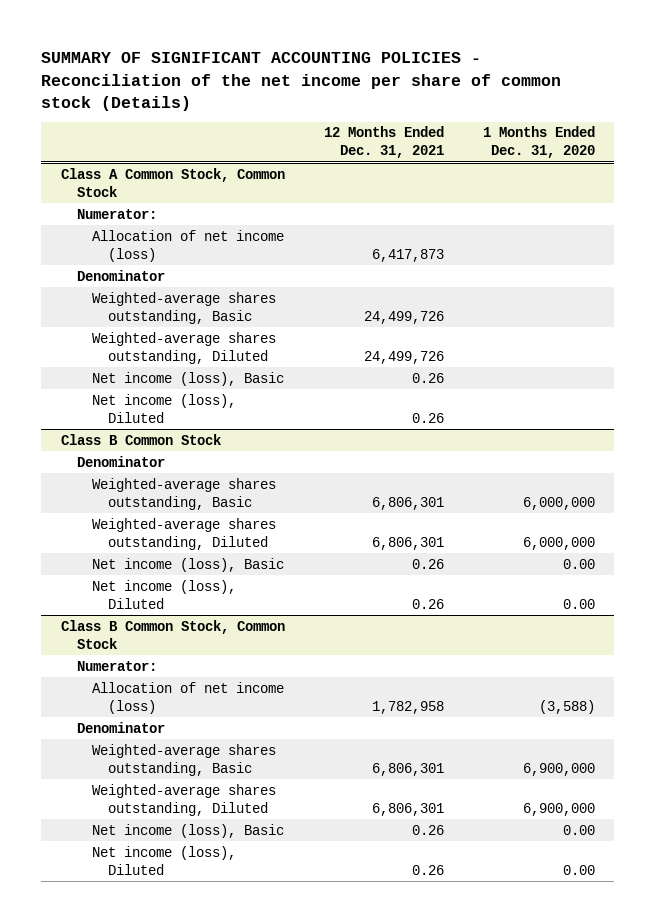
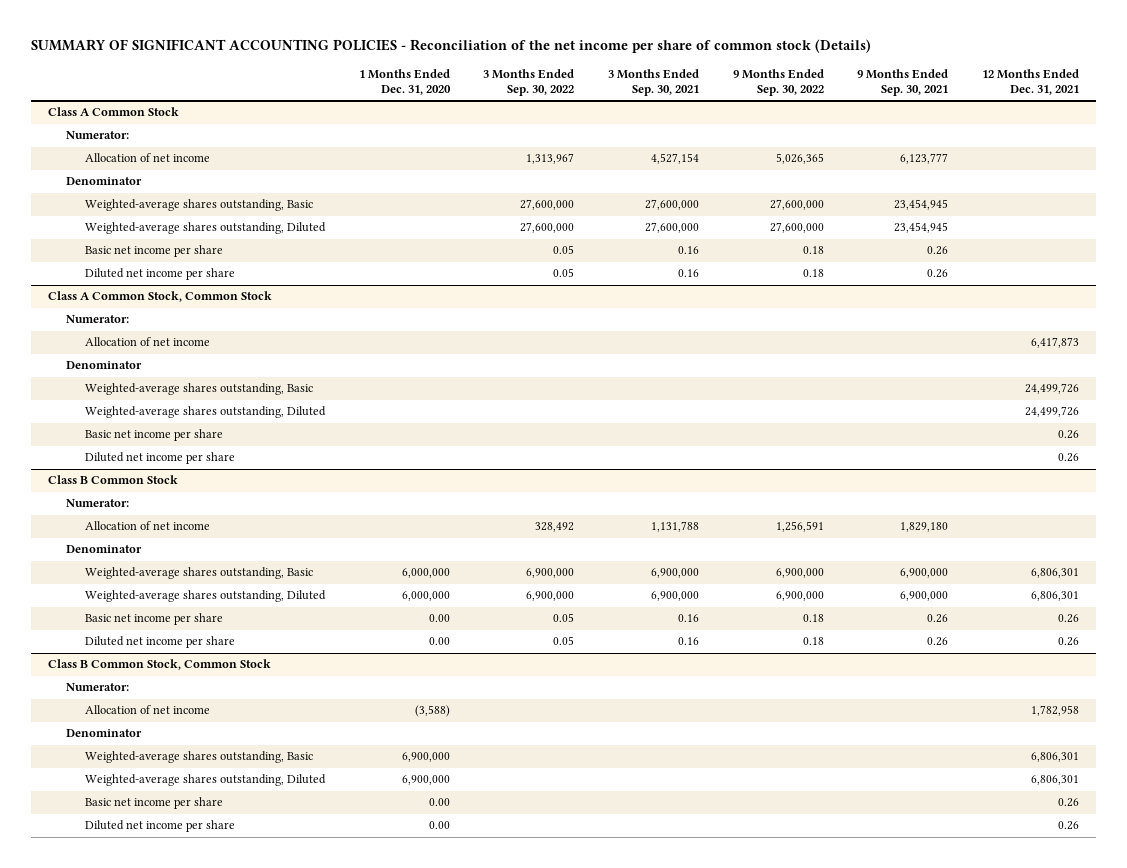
none -> [483,69,575,96] 3 Months Ended Sep. 30, 2022
none -> [607,69,699,96] 3 Months Ended Sep. 30, 2021
none -> [732,69,824,96] 9 Months Ended Sep. 30, 2022
none -> [857,69,949,96] 9 Months Ended Sep. 30, 2021
none -> [47,107,179,117] Class A Common Stock
none -> [66,131,130,140] Numerator:
none -> [84,153,210,163] Allocation of net income
none -> [66,177,143,186] Denominator
none -> [84,199,313,212] Weighted-average shares outstanding, Basic
none -> [84,222,326,235] Weighted-average shares outstanding, Diluted
none -> [84,245,223,258] Basic net income per share
none -> [84,268,235,281] Diluted net income per share
[92,229,285,262] Allocation of net income (loss) -> [84,337,210,347] Allocation of net income
[92,371,285,386] Net income (loss), Basic -> [84,429,223,442] Basic net income per share
[92,393,237,423] Net income (loss), Diluted -> [84,452,235,465] Diluted net income per share
none -> [66,499,130,508] Numerator:
none -> [84,521,210,531] Allocation of net income
[92,557,285,572] Net income (loss), Basic -> [84,613,223,626] Basic net income per share
[92,579,237,609] Net income (loss), Diluted -> [84,636,235,649] Diluted net income per share
[92,681,285,714] Allocation of net income (loss) -> [84,705,210,715] Allocation of net income
[92,823,285,838] Net income (loss), Basic -> [84,797,223,810] Basic net income per share
[92,845,237,875] Net income (loss), Diluted -> [84,820,235,833] Diluted net income per share

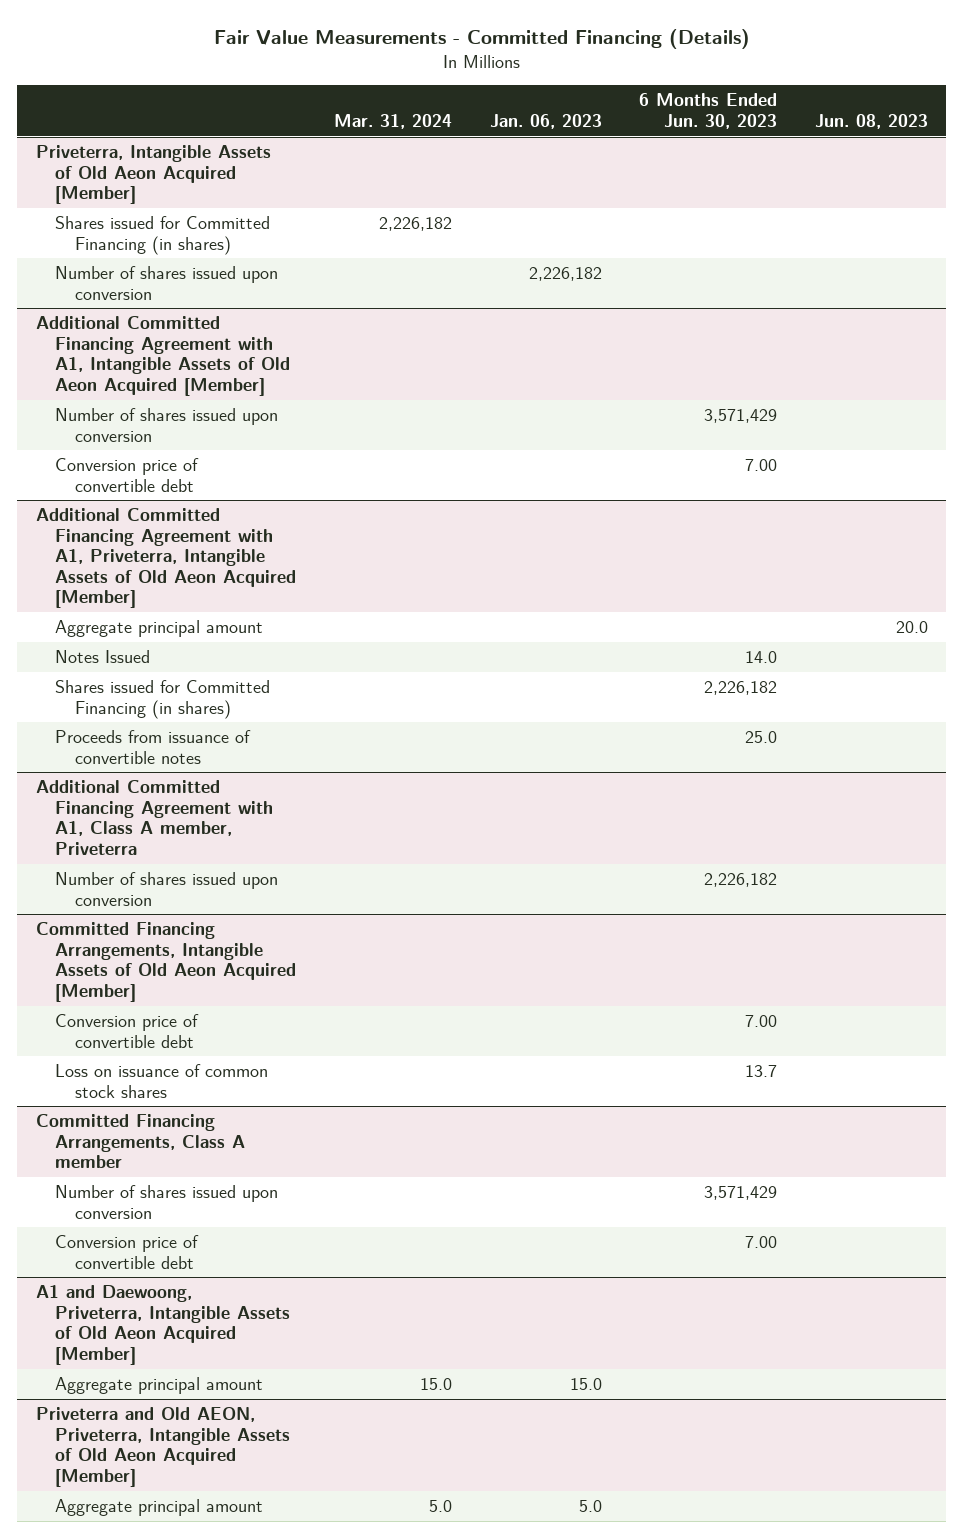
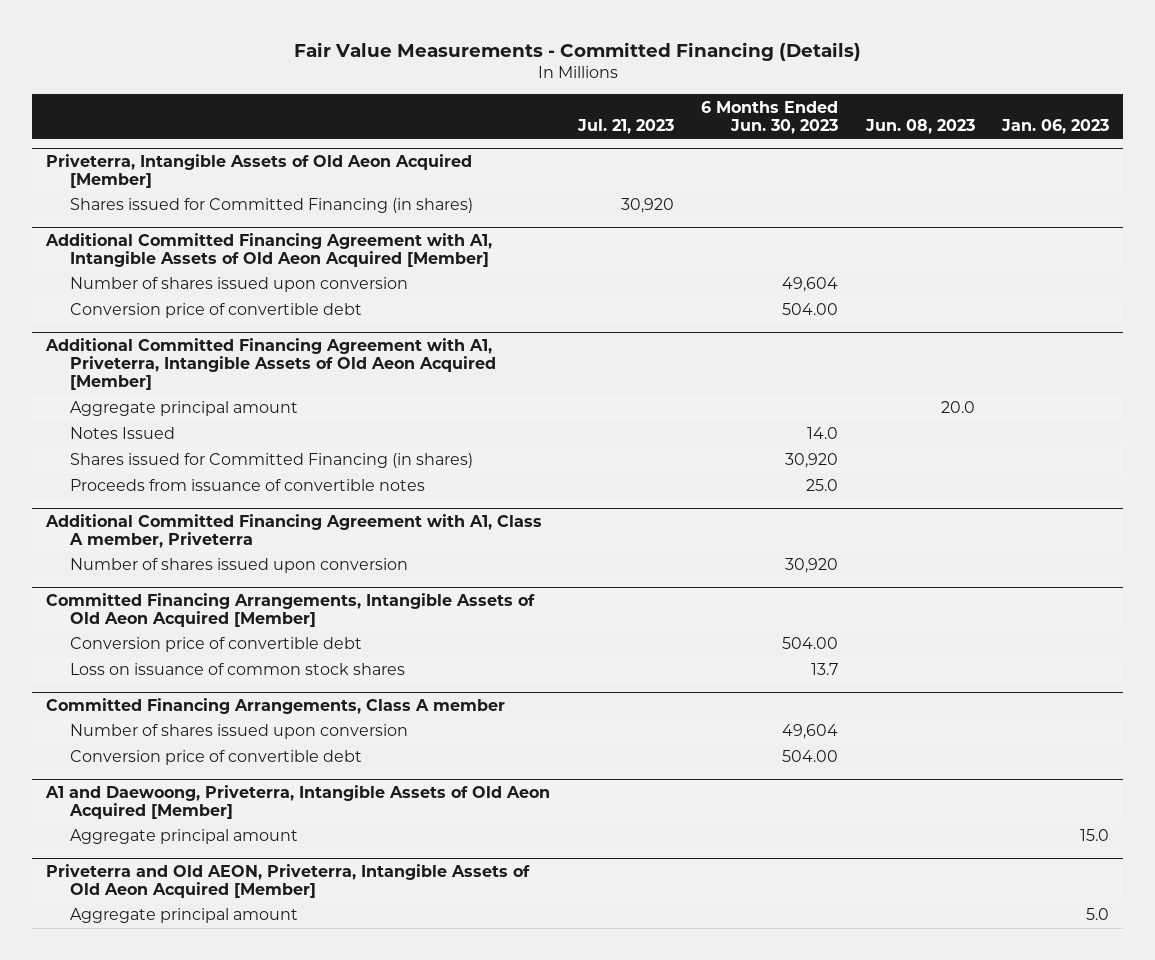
[334,113,453,129] Mar. 31, 2024 -> none
none -> [576,119,674,135] Jul. 21, 2023
[55,265,279,300] Number of shares issued upon conversion -> none
[704,408,778,423] 3,571,429 -> [782,277,839,293] 49,604
[745,458,778,471] 7.00 -> [782,303,839,316] 504.00
[704,680,778,695] 2,226,182 -> [785,453,839,469] 30,920
[704,872,778,887] 2,226,182 -> [785,558,839,574] 30,920
[745,1014,778,1027] 7.00 -> [782,637,839,650] 504.00
[704,1185,778,1200] 3,571,429 -> [782,724,839,740] 49,604
[745,1235,778,1248] 7.00 -> [782,750,839,763] 504.00

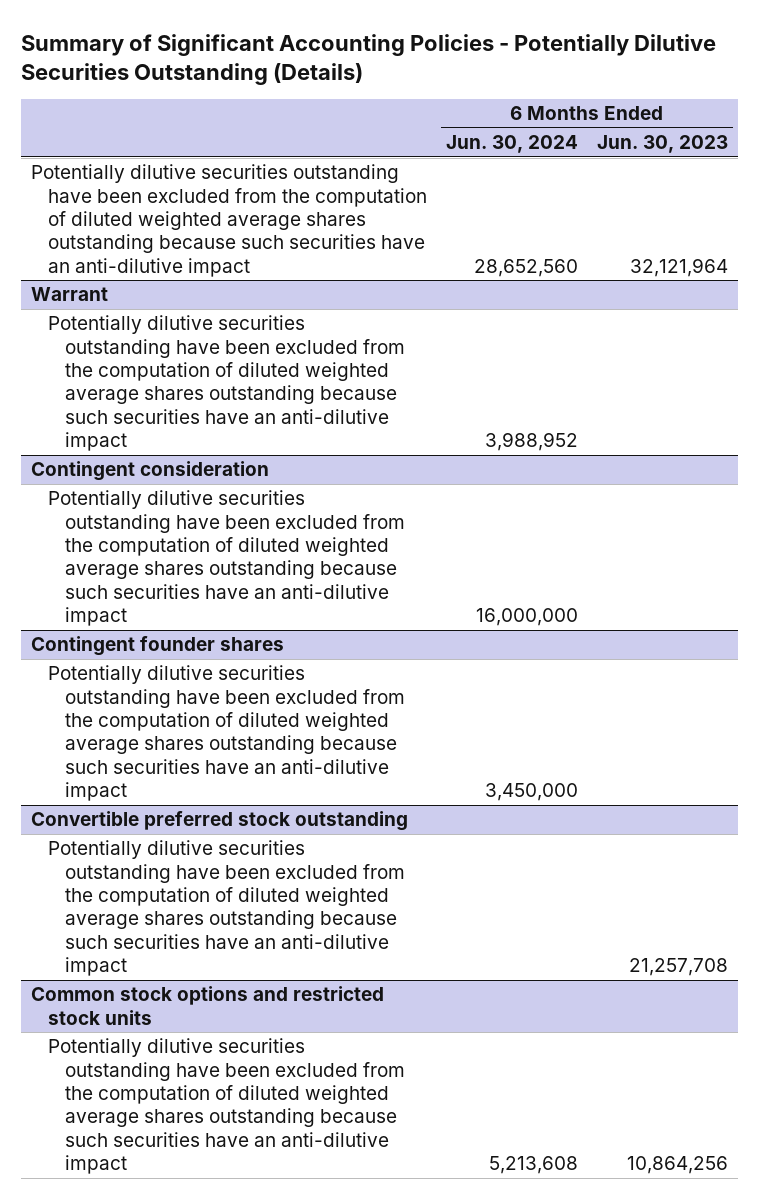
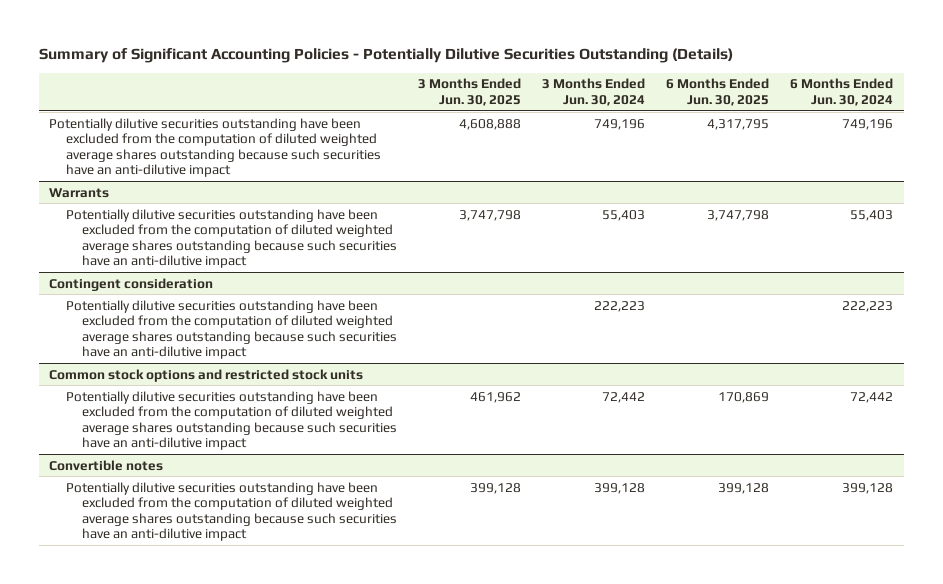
[597,135,729,154] Jun. 30, 2023 -> none
none -> [418,78,522,107] 3 Months Ended Jun. 30, 2025
none -> [542,78,646,107] 3 Months Ended Jun. 30, 2024
none -> [666,78,770,107] 6 Months Ended Jun. 30, 2025
[474,258,579,277] 28,652,560 -> [842,118,894,130] 749,196
[30,287,108,302] Warrant -> [49,187,110,198] Warrants
[485,432,579,452] 3,988,952 -> [850,209,894,221] 55,403
[30,636,284,657] Contingent founder shares -> none
[48,665,406,802] Potentially dilutive securities outstanding have been excluded from the computation of diluted weighted average shares outstanding because such securities have an anti-dilutive impact -> none
[30,811,408,832] Convertible preferred stock outstanding -> none
[48,840,406,977] Potentially dilutive securities outstanding have been excluded from the computation of diluted weighted average shares outstanding because such securities have an anti-dilutive impact -> none
[476,608,579,627] 16,000,000 -> [842,300,894,312] 222,223
[489,1156,579,1175] 5,213,608 -> [850,391,894,403] 72,442
none -> [49,459,164,471] Convertible notes
none -> [65,481,398,542] Potentially dilutive securities outstanding have been excluded from the computation of diluted weighted average shares outstanding because such securities have an anti-dilutive impact

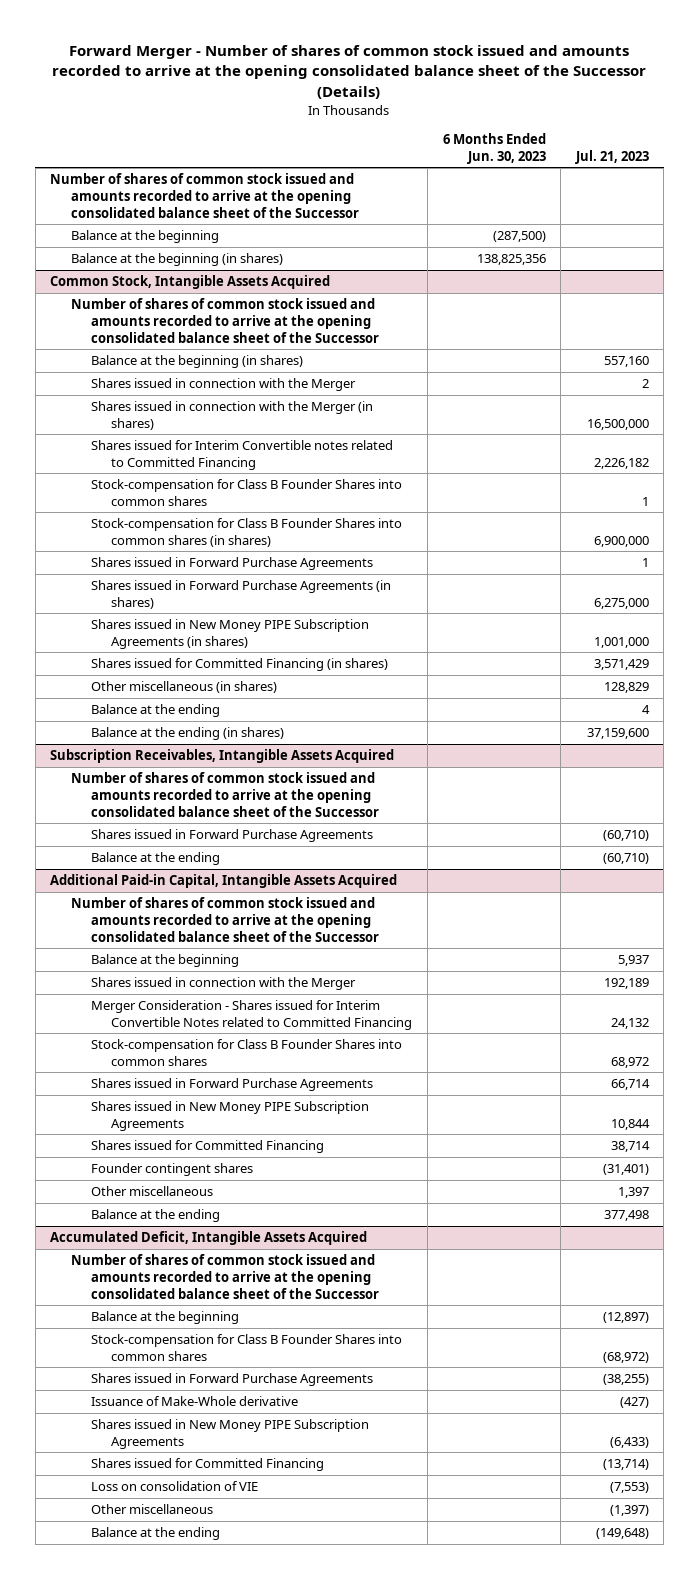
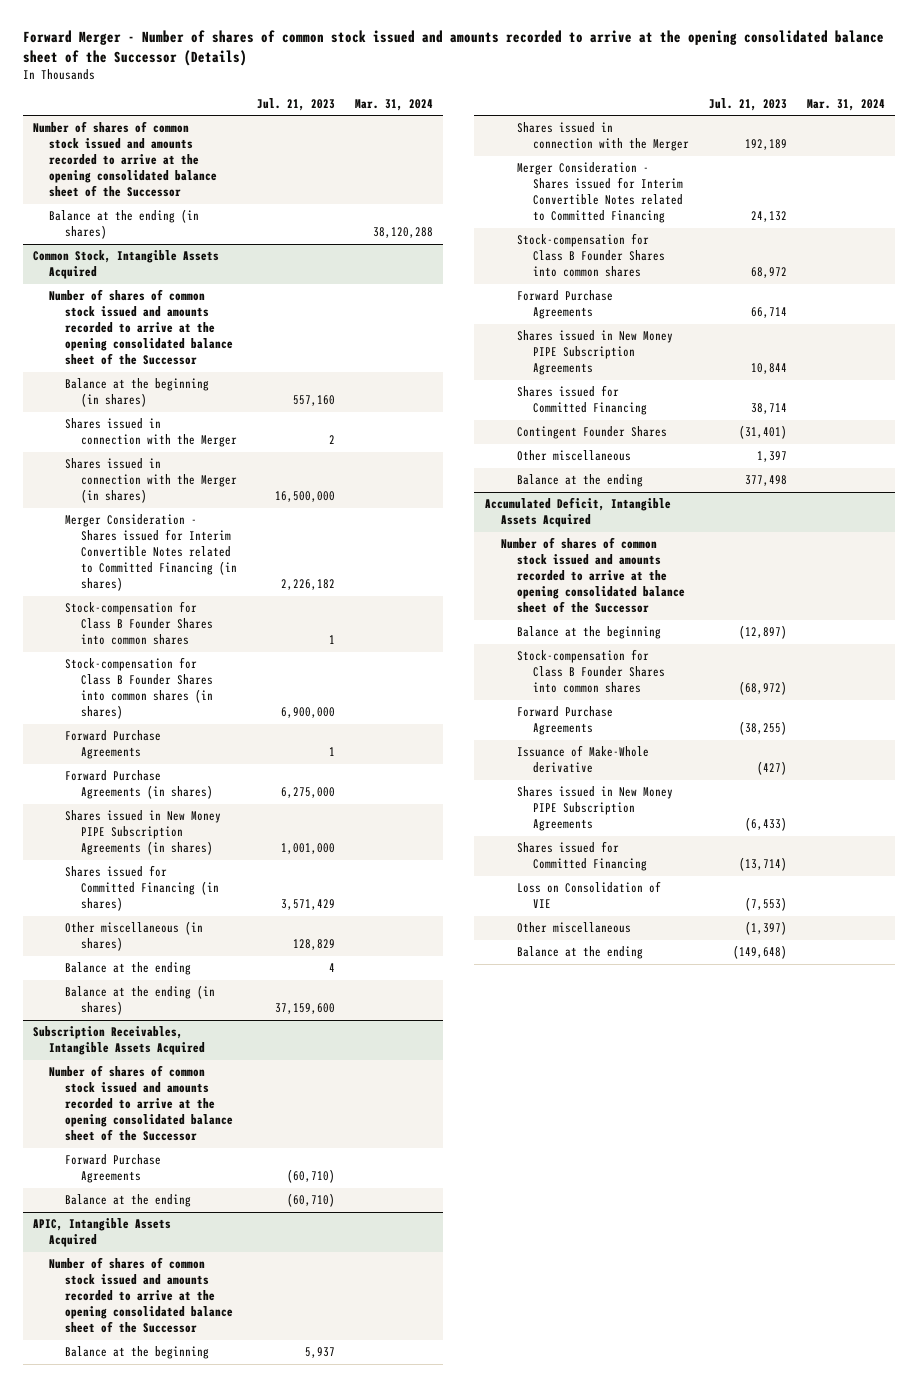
[442,132,546,164] 6 Months Ended Jun. 30, 2023 -> none
none -> [354,98,433,111] Mar. 31, 2024
[70,230,219,244] Balance at the beginning -> none
[70,253,283,267] Balance at the beginning (in shares) -> [48,209,199,240] Balance at the ending (in shares)
[90,440,393,470] Shares issued for Interim Convertible notes related to Committed Financing -> [64,514,237,592] Merger Consideration - Shares issued for Interim Convertible Notes related to Committed Financing (in shares)
[90,557,373,571] Shares issued in Forward Purchase Agreements -> [64,730,161,760] Forward Purchase Agreements
[90,580,391,609] Shares issued in Forward Purchase Agreements (in shares) -> [64,770,213,800] Forward Purchase Agreements (in shares)
[90,829,373,843] Shares issued in Forward Purchase Agreements -> [64,1154,161,1184] Forward Purchase Agreements
[50,874,398,889] Additional Paid-in Capital, Intangible Assets Acquired -> none
none -> [32,1218,171,1248] APIC, Intangible Assets Acquired
[90,1078,373,1092] Shares issued in Forward Purchase Agreements -> [516,290,613,320] Forward Purchase Agreements
[90,1163,253,1177] Founder contingent shares -> [516,426,667,440] Contingent Founder Shares
[90,1373,373,1387] Shares issued in Forward Purchase Agreements -> [516,706,613,736] Forward Purchase Agreements
[90,1481,258,1492] Loss on consolidation of VIE -> [516,881,661,909] Loss on Consolidation of VIE

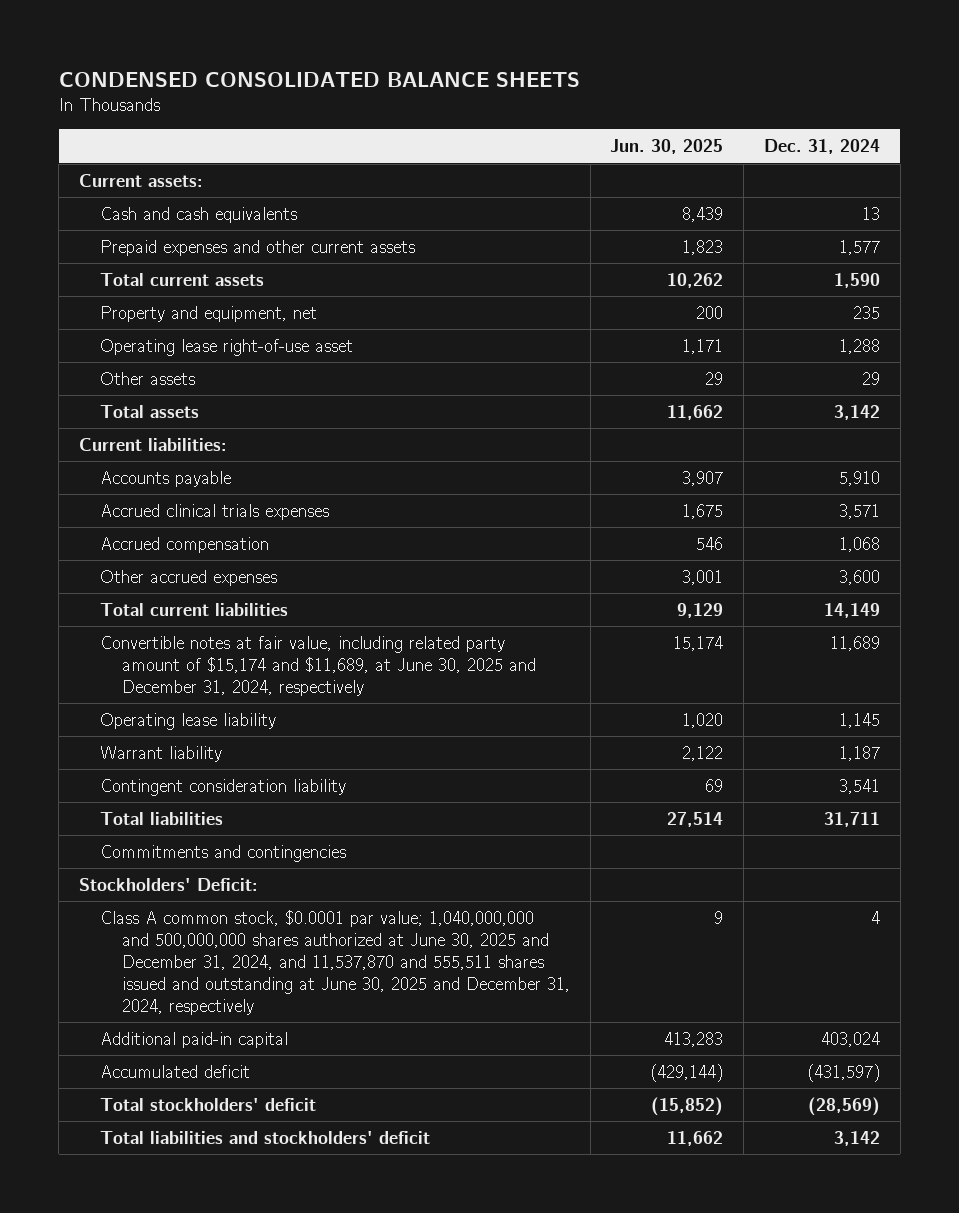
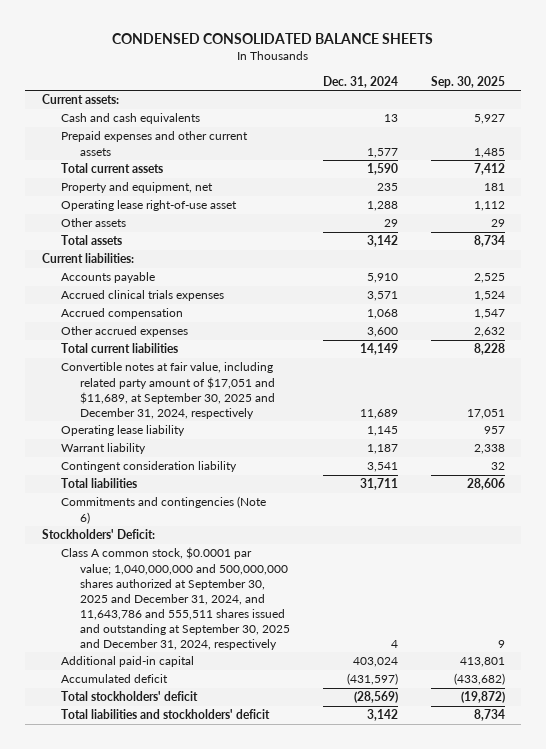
[610,139,724,155] Jun. 30, 2025 -> none
none -> [430,75,505,88] Sep. 30, 2025
[100,636,537,696] Convertible notes at fair value, including related party amount of $15,174 and $11,689, at June 30, 2025 and December 31, 2024, respectively -> [60,362,275,419] Convertible notes at fair value, including related party amount of $17,051 and $11,689, at September 30, 2025 and December 31, 2024, respectively
[100,845,347,863] Commitments and contingencies -> [60,496,266,524] Commitments and contingencies (Note 6)
[100,910,571,1015] Class A common stock, $0.0001 par value; 1,040,000,000 and 500,000,000 shares authorized at June 30, 2025 and December 31, 2024, and 11,537,870 and 555,511 shares issued and outstanding at June 30, 2025 and December 31, 2024, respectively -> [60,547,290,650] Class A common stock, $0.0001 par value; 1,040,000,000 and 500,000,000 shares authorized at September 30, 2025 and December 31, 2024, and 11,643,786 and 555,511 shares issued and outstanding at September 30, 2025 and December 31, 2024, respectively

